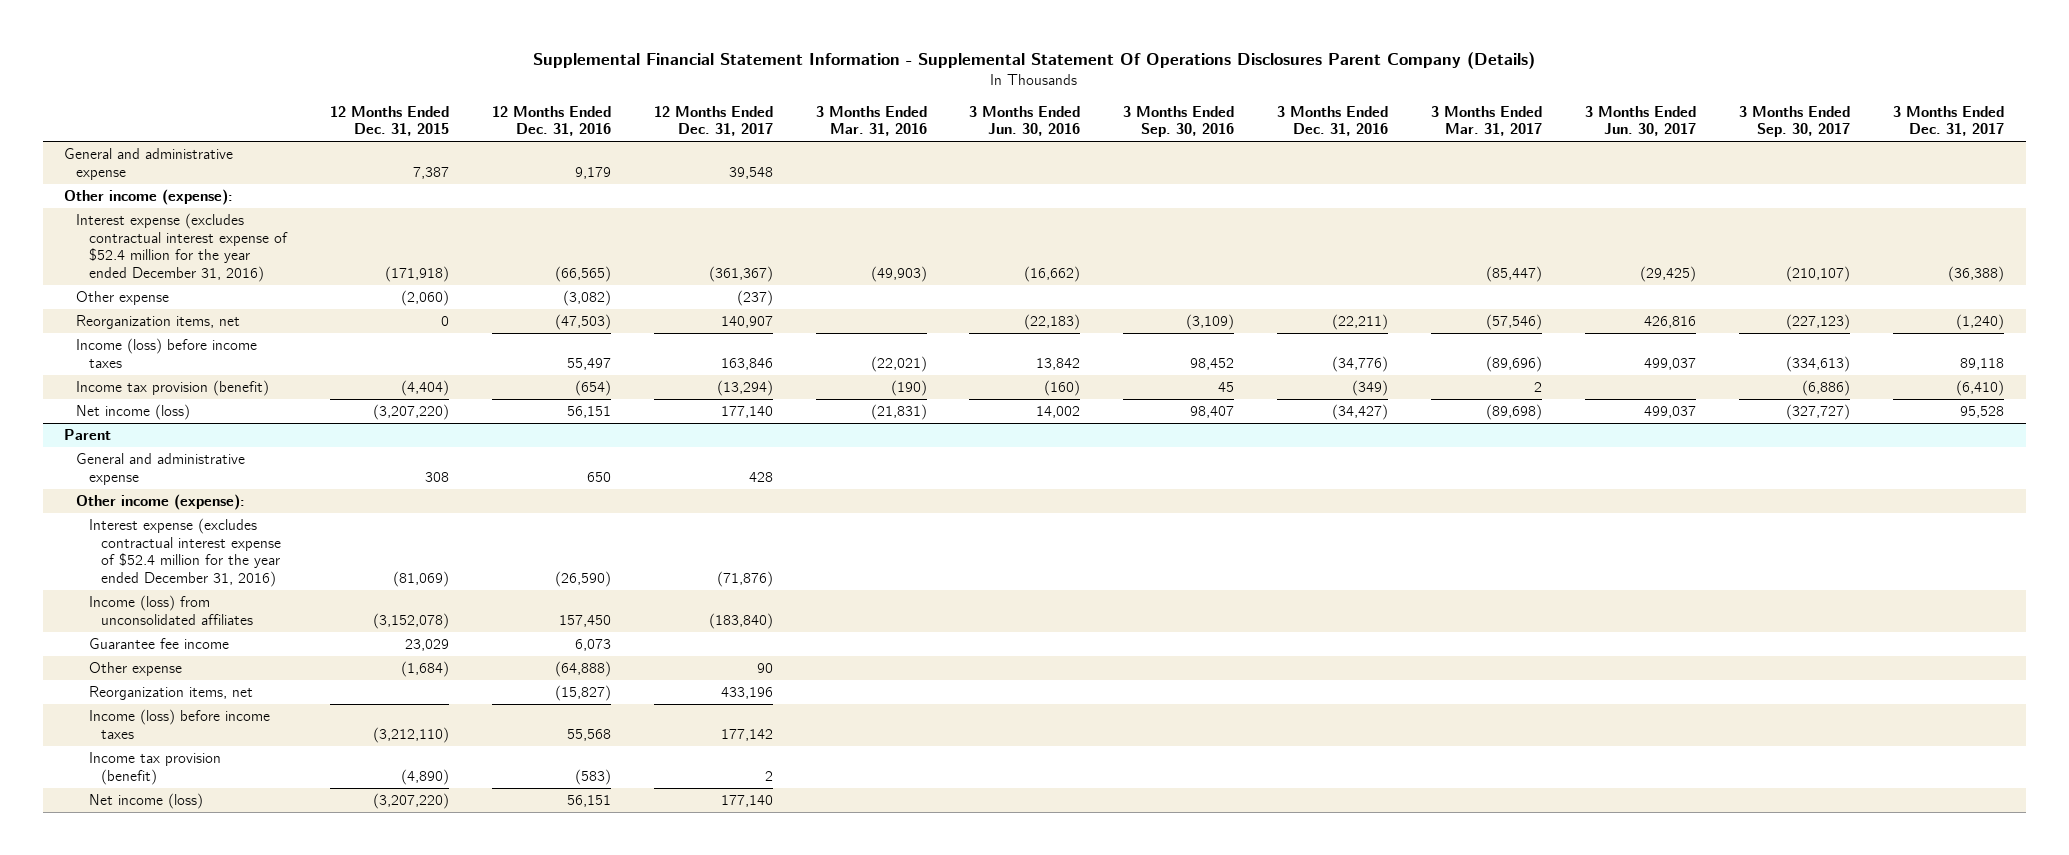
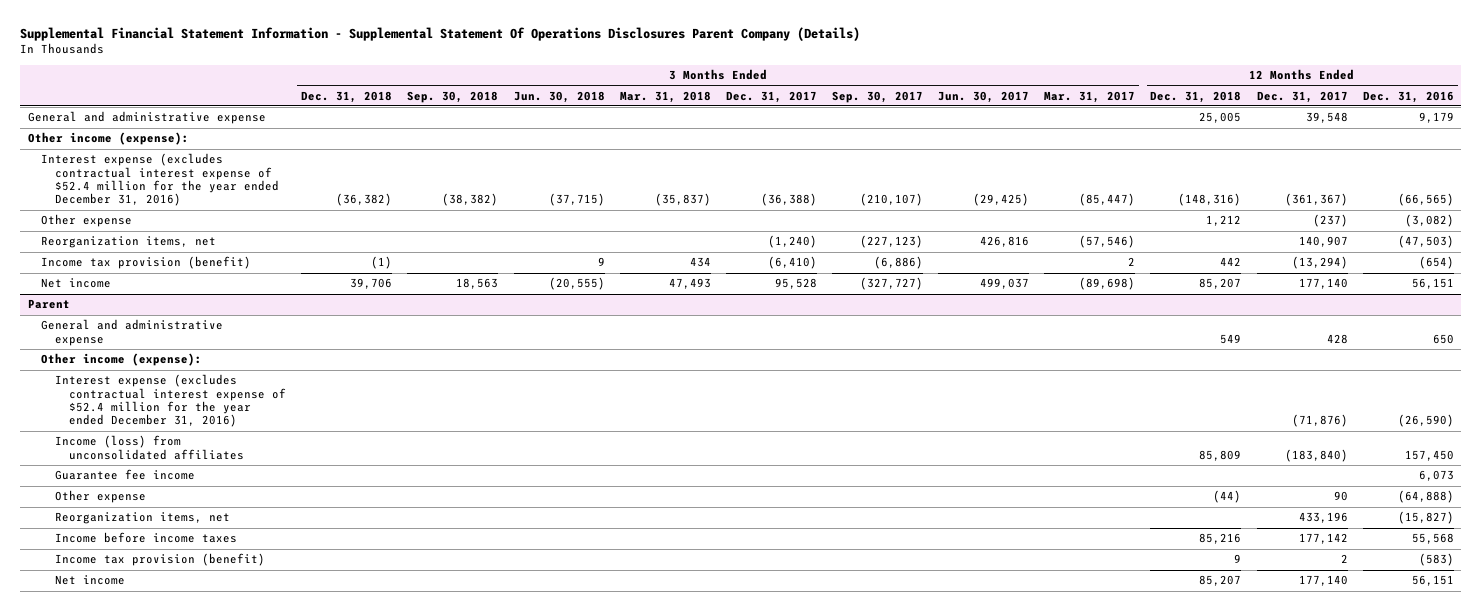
[329,105,449,137] 12 Months Ended Dec. 31, 2015 -> none
[815,105,927,137] 3 Months Ended Mar. 31, 2016 -> none
[969,105,1081,137] 3 Months Ended Jun. 30, 2016 -> none
[1123,105,1235,138] 3 Months Ended Sep. 30, 2016 -> none
[1277,105,1389,137] 3 Months Ended Dec. 31, 2016 -> none
none -> [301,90,393,103] Dec. 31, 2018
none -> [407,90,499,103] Sep. 30, 2018
none -> [513,90,605,103] Jun. 30, 2018
none -> [619,90,711,103] Mar. 31, 2018
none -> [1150,90,1242,103] Dec. 31, 2018
[76,337,258,368] Income (loss) before income taxes -> none
[76,403,191,420] Net income (loss) -> [41,278,112,289] Net income
[88,708,270,739] Income (loss) before income taxes -> [55,532,238,544] Income before income taxes
[88,792,203,809] Net income (loss) -> [55,575,126,586] Net income

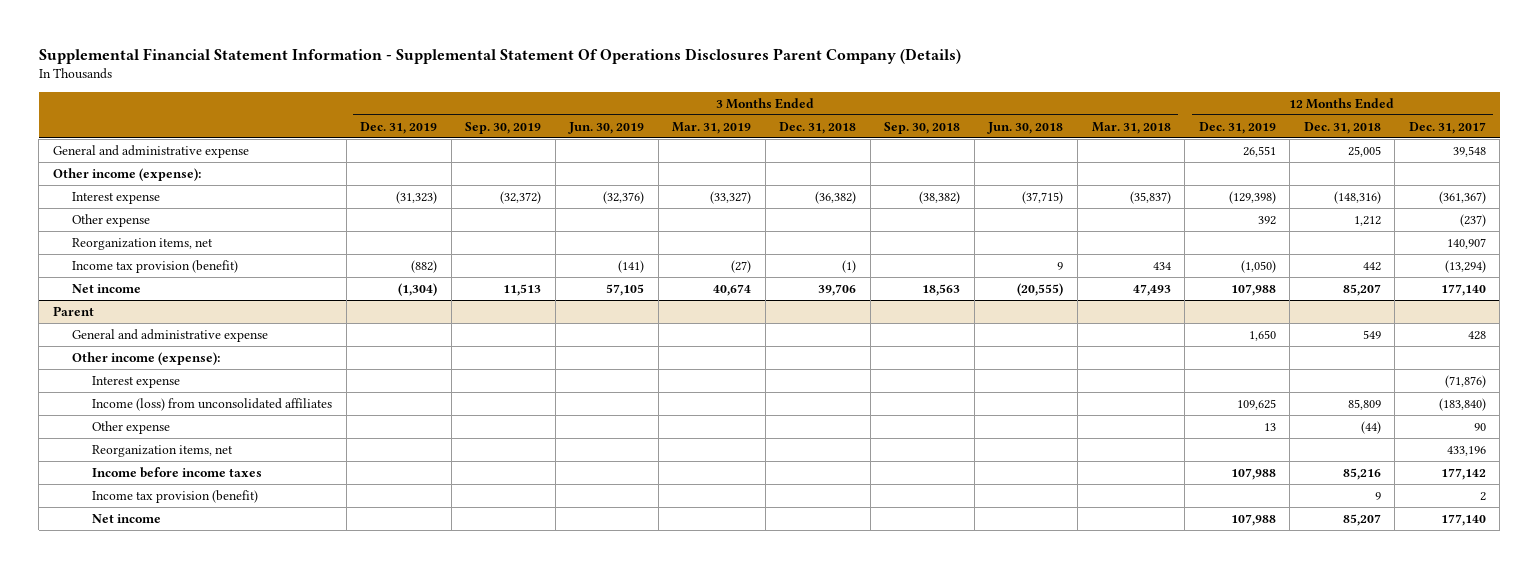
[725,90,817,103] Dec. 31, 2017 -> none
[832,90,924,103] Sep. 30, 2017 -> none
[938,90,1030,103] Jun. 30, 2017 -> none
[1044,90,1136,103] Mar. 31, 2017 -> none
[1362,90,1454,103] Dec. 31, 2016 -> none
none -> [360,121,438,134] Dec. 31, 2019
none -> [465,121,542,134] Sep. 30, 2019
none -> [568,121,645,134] Jun. 30, 2019
none -> [672,121,752,134] Mar. 31, 2019
none -> [1198,121,1276,134] Dec. 31, 2019
[41,153,280,207] Interest expense (excludes contractual interest expense of $52.4 million for the year ended December 31, 2016) -> [72,191,161,204] Interest expense
[55,374,287,428] Interest expense (excludes contractual interest expense of $52.4 million for the year ended December 31, 2016) -> [92,375,181,388] Interest expense
[55,469,196,481] Guarantee fee income -> none

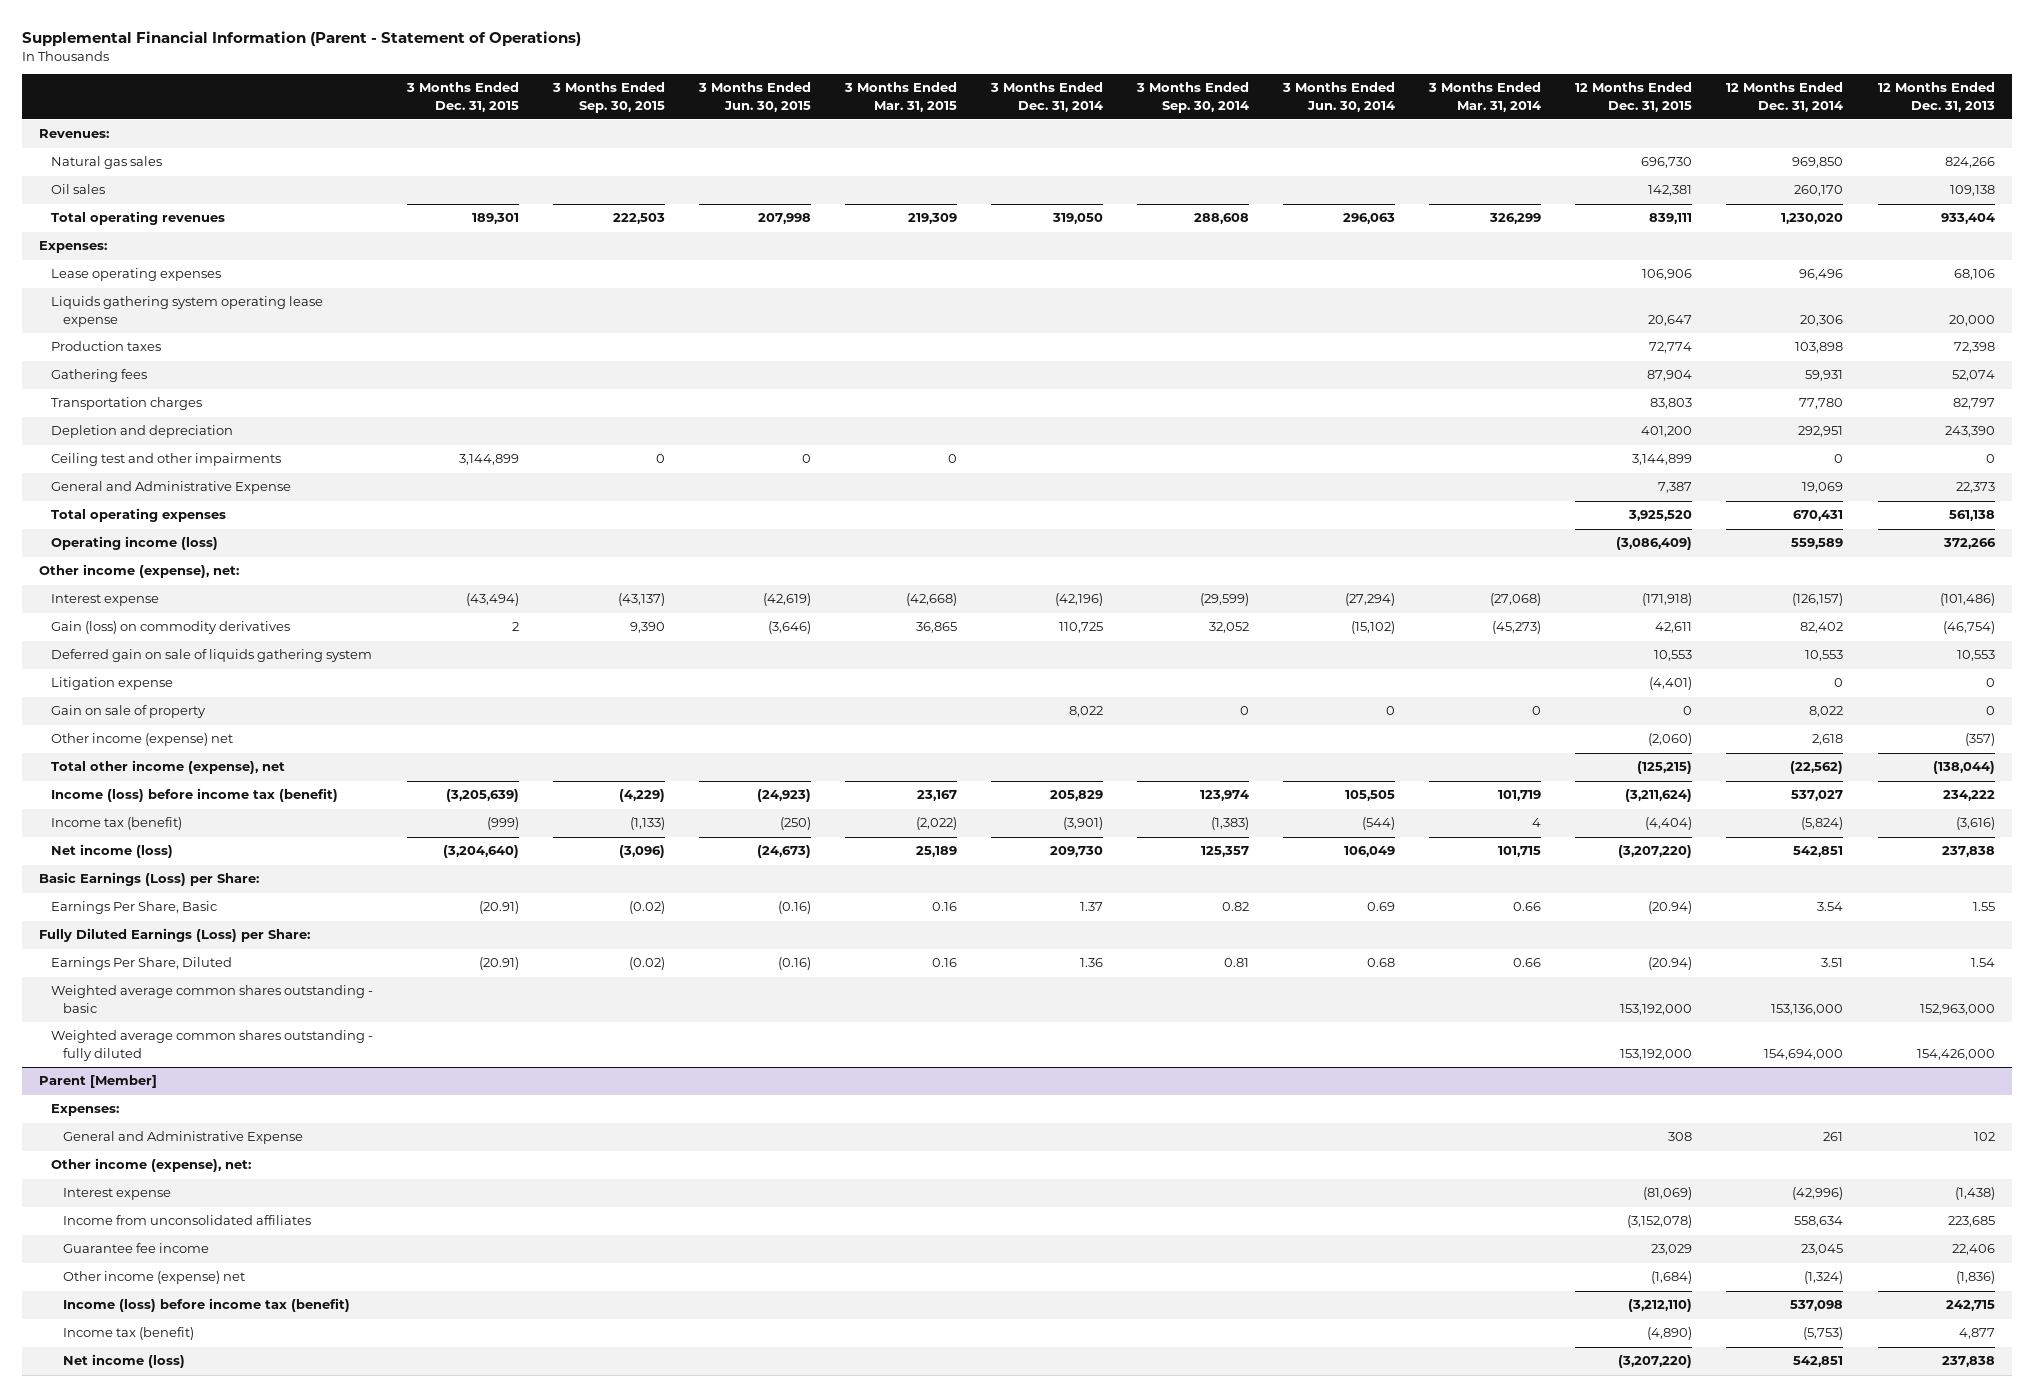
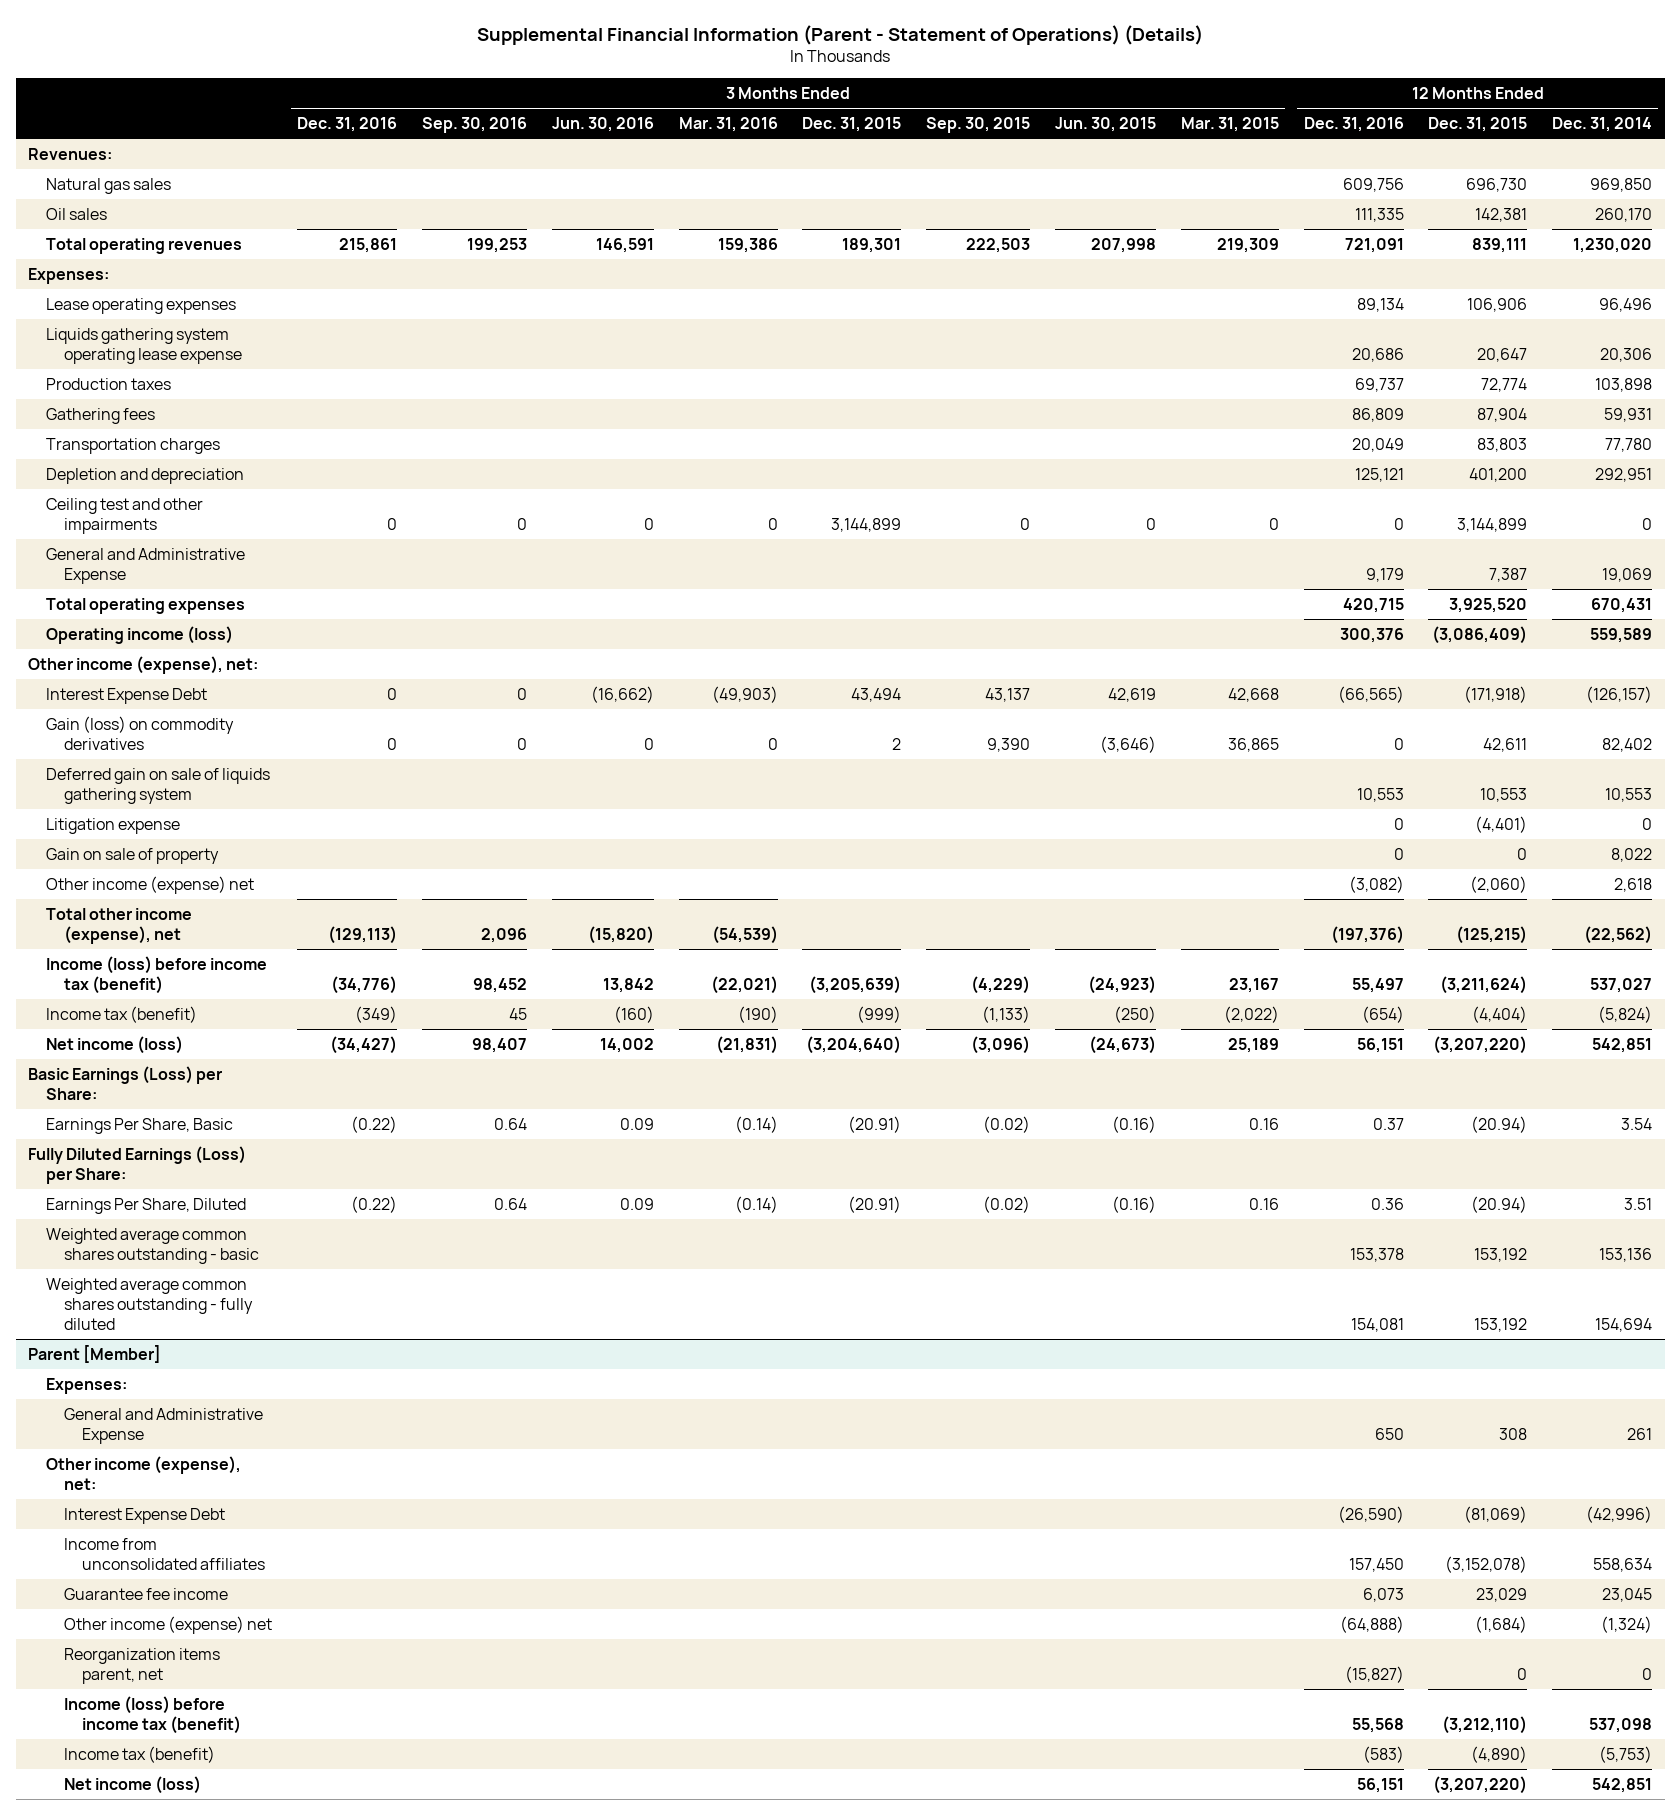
[22,30,582,46] Supplemental Financial Information (Parent - Statement of Operations) -> [477,24,1204,45] Supplemental Financial Information (Parent - Statement of Operations) (Details)
[990,82,1104,112] 3 Months Ended Dec. 31, 2014 -> none
[1136,82,1250,113] 3 Months Ended Sep. 30, 2014 -> none
[1282,82,1396,112] 3 Months Ended Jun. 30, 2014 -> none
[1428,82,1542,112] 3 Months Ended Mar. 31, 2014 -> none
[1877,82,1995,112] 12 Months Ended Dec. 31, 2013 -> none
none -> [297,117,398,133] Dec. 31, 2016
none -> [421,117,527,134] Sep. 30, 2016
none -> [551,117,654,133] Jun. 30, 2016
none -> [678,117,778,133] Mar. 31, 2016
none -> [1303,117,1404,133] Dec. 31, 2016
[51,594,160,607] Interest expense -> [46,687,208,704] Interest Expense Debt
[466,593,520,607] (43,494) -> [851,687,902,702] 43,494
[618,593,666,607] (43,137) -> [985,687,1031,702] 43,137
[763,593,812,607] (42,619) -> [1108,687,1157,702] 42,619
[906,593,958,607] (42,668) -> [1227,687,1279,702] 42,668
[1620,1003,1693,1015] 153,192,000 -> [1474,1247,1528,1262] 153,192
[1771,1003,1844,1015] 153,136,000 -> [1599,1247,1653,1262] 153,136
[1620,1048,1693,1060] 153,192,000 -> [1474,1317,1528,1332] 153,192
[1764,1048,1844,1060] 154,694,000 -> [1595,1317,1653,1332] 154,694
[62,1188,171,1201] Interest expense -> [64,1507,226,1524] Interest Expense Debt
none -> [64,1647,221,1684] Reorganization items parent, net

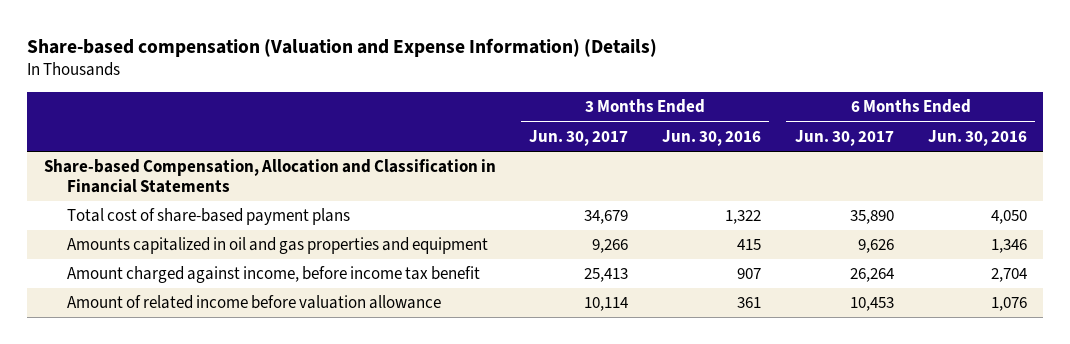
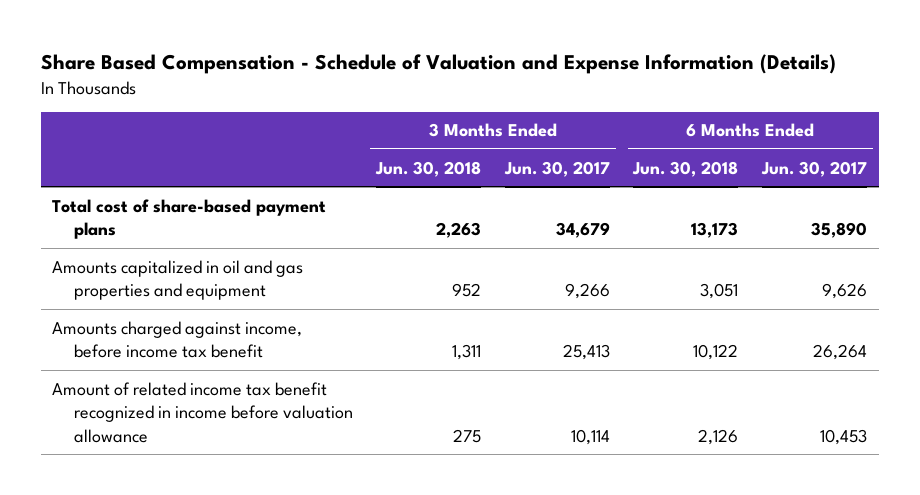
[26,37,657,57] Share-based compensation (Valuation and Expense Information) (Details) -> [40,53,836,74] Share Based Compensation - Schedule of Valuation and Expense Information (Details)
[662,129,762,146] Jun. 30, 2016 -> none
[927,129,1027,146] Jun. 30, 2016 -> none
none -> [375,160,482,177] Jun. 30, 2018
none -> [632,160,739,177] Jun. 30, 2018
[43,159,496,193] Share-based Compensation, Allocation and Classification in Financial Statements -> none
[67,266,481,284] Amount charged against income, before income tax benefit -> [52,320,303,359] Amounts charged against income, before income tax benefit
[67,295,442,310] Amount of related income before valuation allowance -> [52,381,353,443] Amount of related income tax benefit recognized in income before valuation allowance

